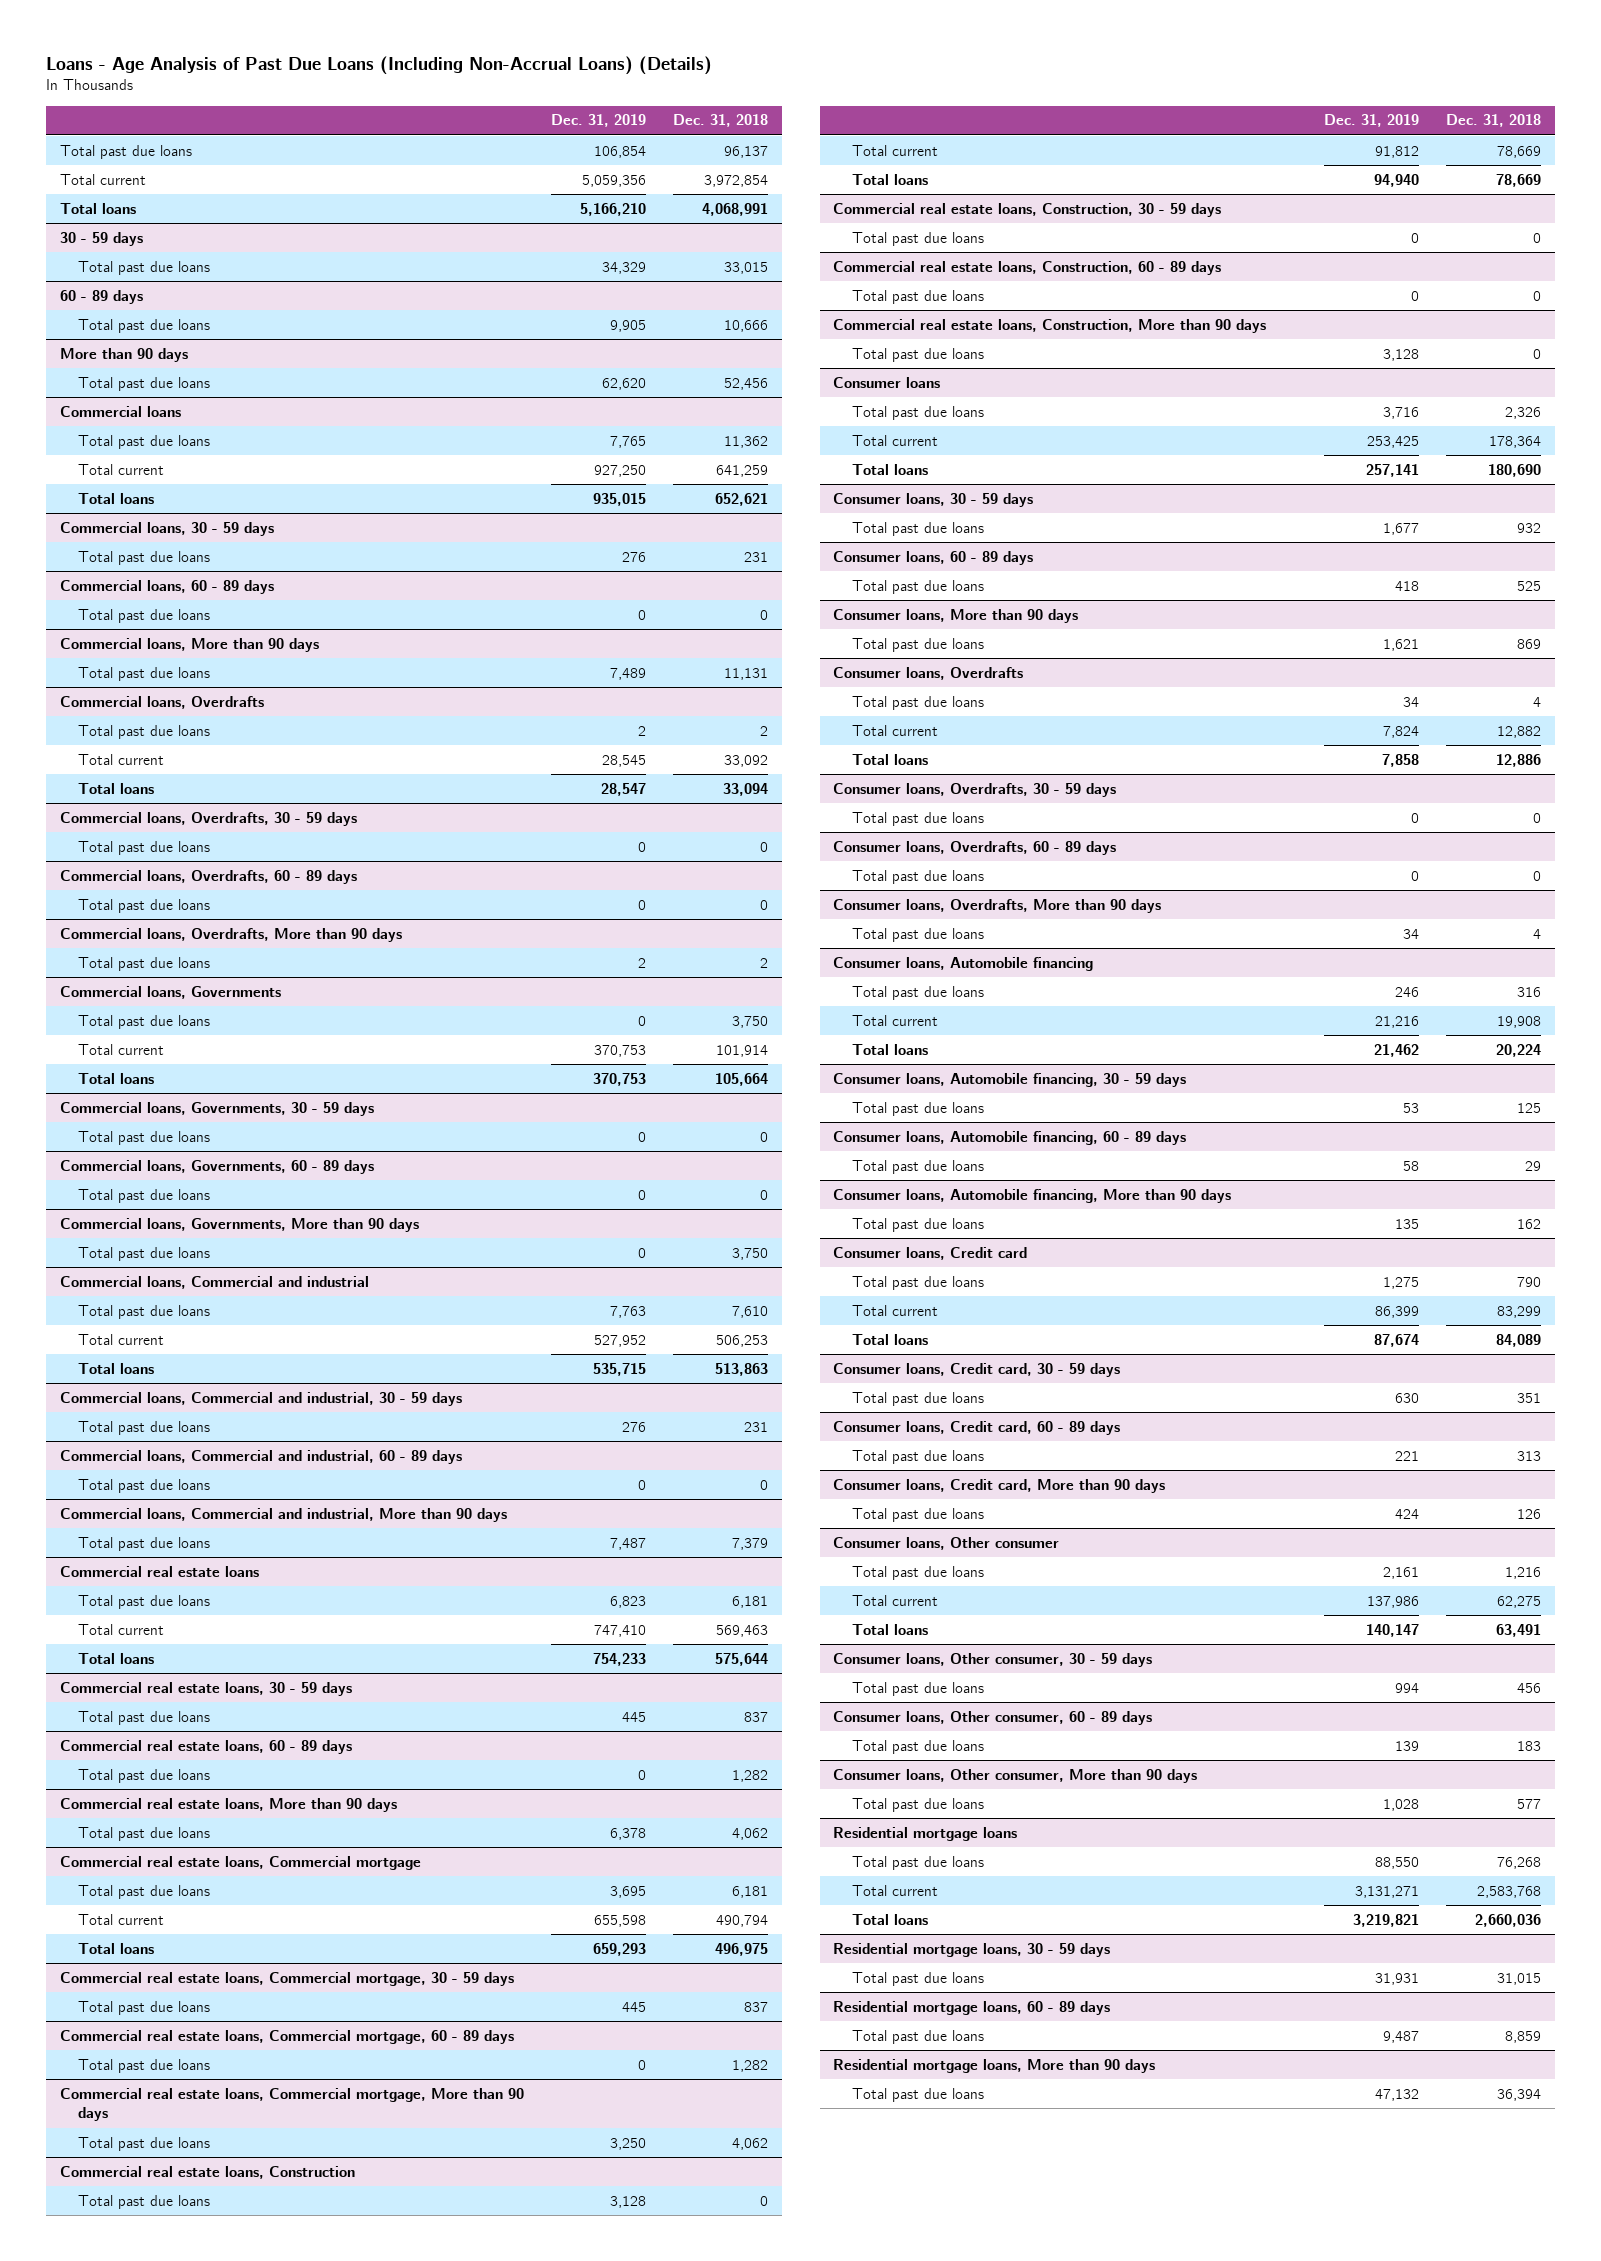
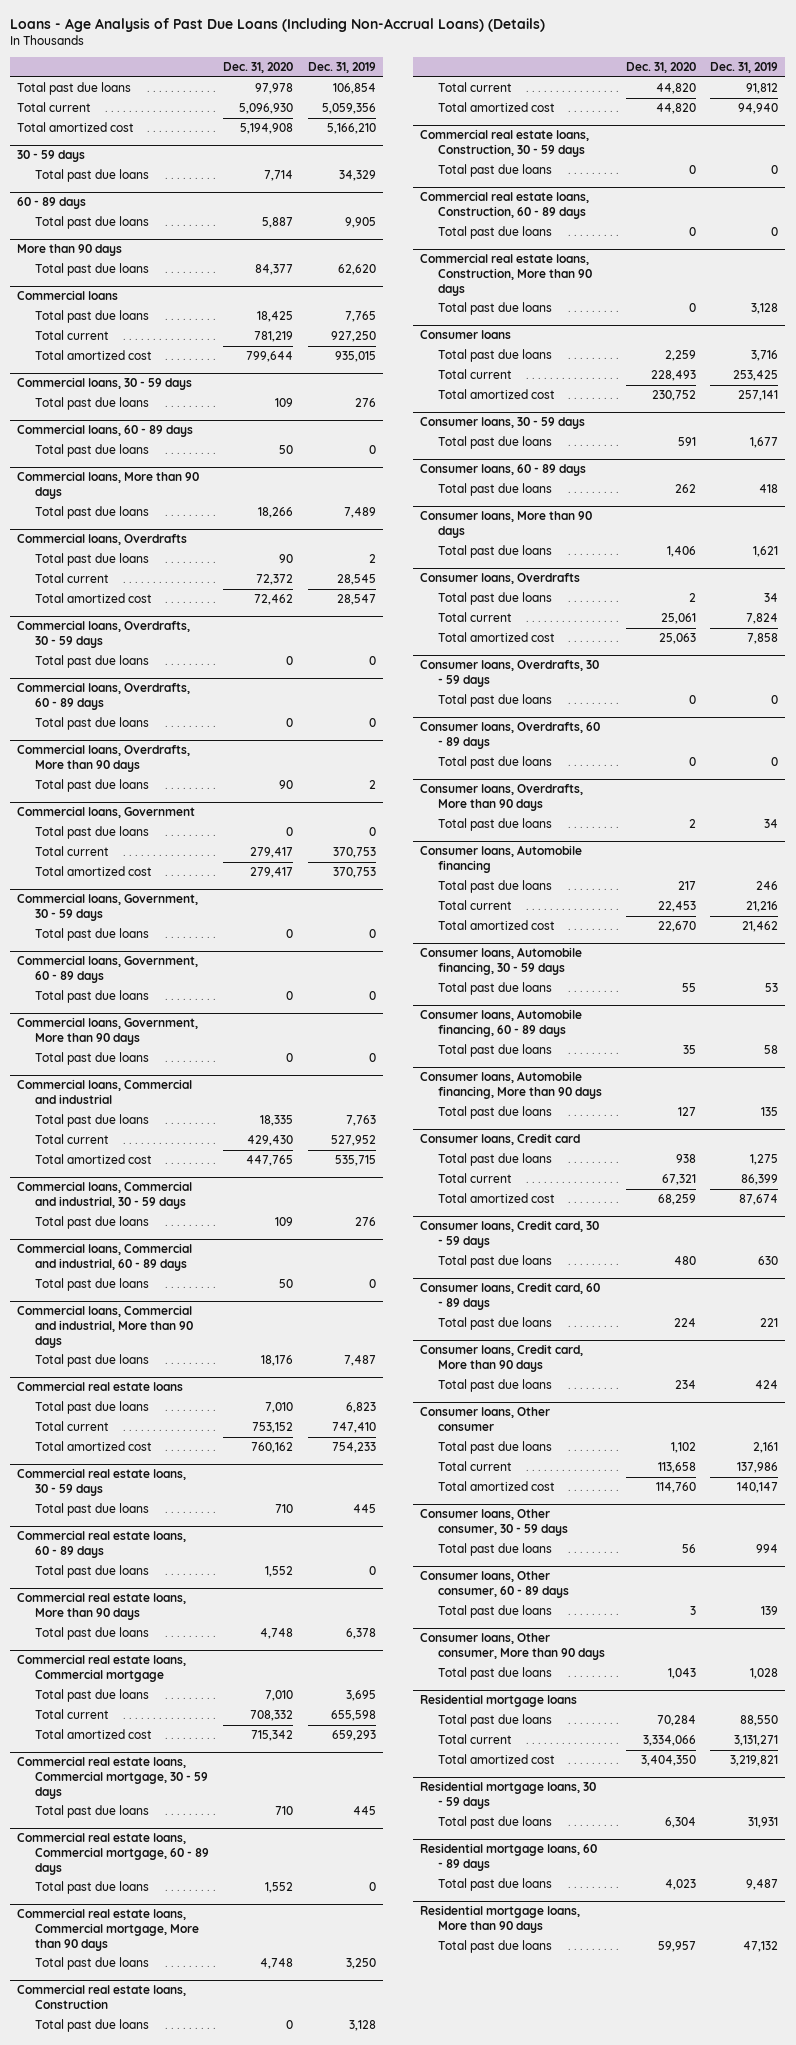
[673,114,769,128] Dec. 31, 2018 -> none
none -> [223,62,294,74] Dec. 31, 2020
[59,202,136,214] Total loans -> [17,122,135,133] Total amortized cost
[78,492,155,504] Total loans -> [35,350,153,361] Total amortized cost
[78,782,155,794] Total loans -> [35,593,153,604] Total amortized cost
[59,985,281,999] Commercial loans, Governments -> [17,806,196,819] Commercial loans, Government
[78,1072,155,1084] Total loans -> [35,866,153,877] Total amortized cost
[59,1101,374,1116] Commercial loans, Governments, 30 - 59 days -> [17,893,199,921] Commercial loans, Government, 30 - 59 days
[59,1159,374,1174] Commercial loans, Governments, 60 - 89 days -> [17,955,199,983] Commercial loans, Government, 60 - 89 days
[59,1217,419,1232] Commercial loans, Governments, More than 90 days -> [17,1017,199,1045] Commercial loans, Government, More than 90 days
[78,1362,155,1374] Total loans -> [35,1154,153,1165] Total amortized cost
[78,1652,155,1664] Total loans -> [35,1441,153,1452] Total amortized cost
[78,1942,155,1954] Total loans -> [35,1729,153,1740] Total amortized cost
[851,173,928,185] Total loans -> [437,102,555,113] Total amortized cost
[851,463,928,475] Total loans -> [437,389,555,400] Total amortized cost
[851,753,928,765] Total loans -> [437,632,555,643] Total amortized cost
[851,1043,928,1055] Total loans -> [437,920,555,931] Total amortized cost
[851,1333,928,1345] Total loans -> [437,1193,555,1204] Total amortized cost
[851,1623,928,1635] Total loans -> [437,1481,555,1492] Total amortized cost
[851,1913,928,1925] Total loans -> [437,1754,555,1765] Total amortized cost

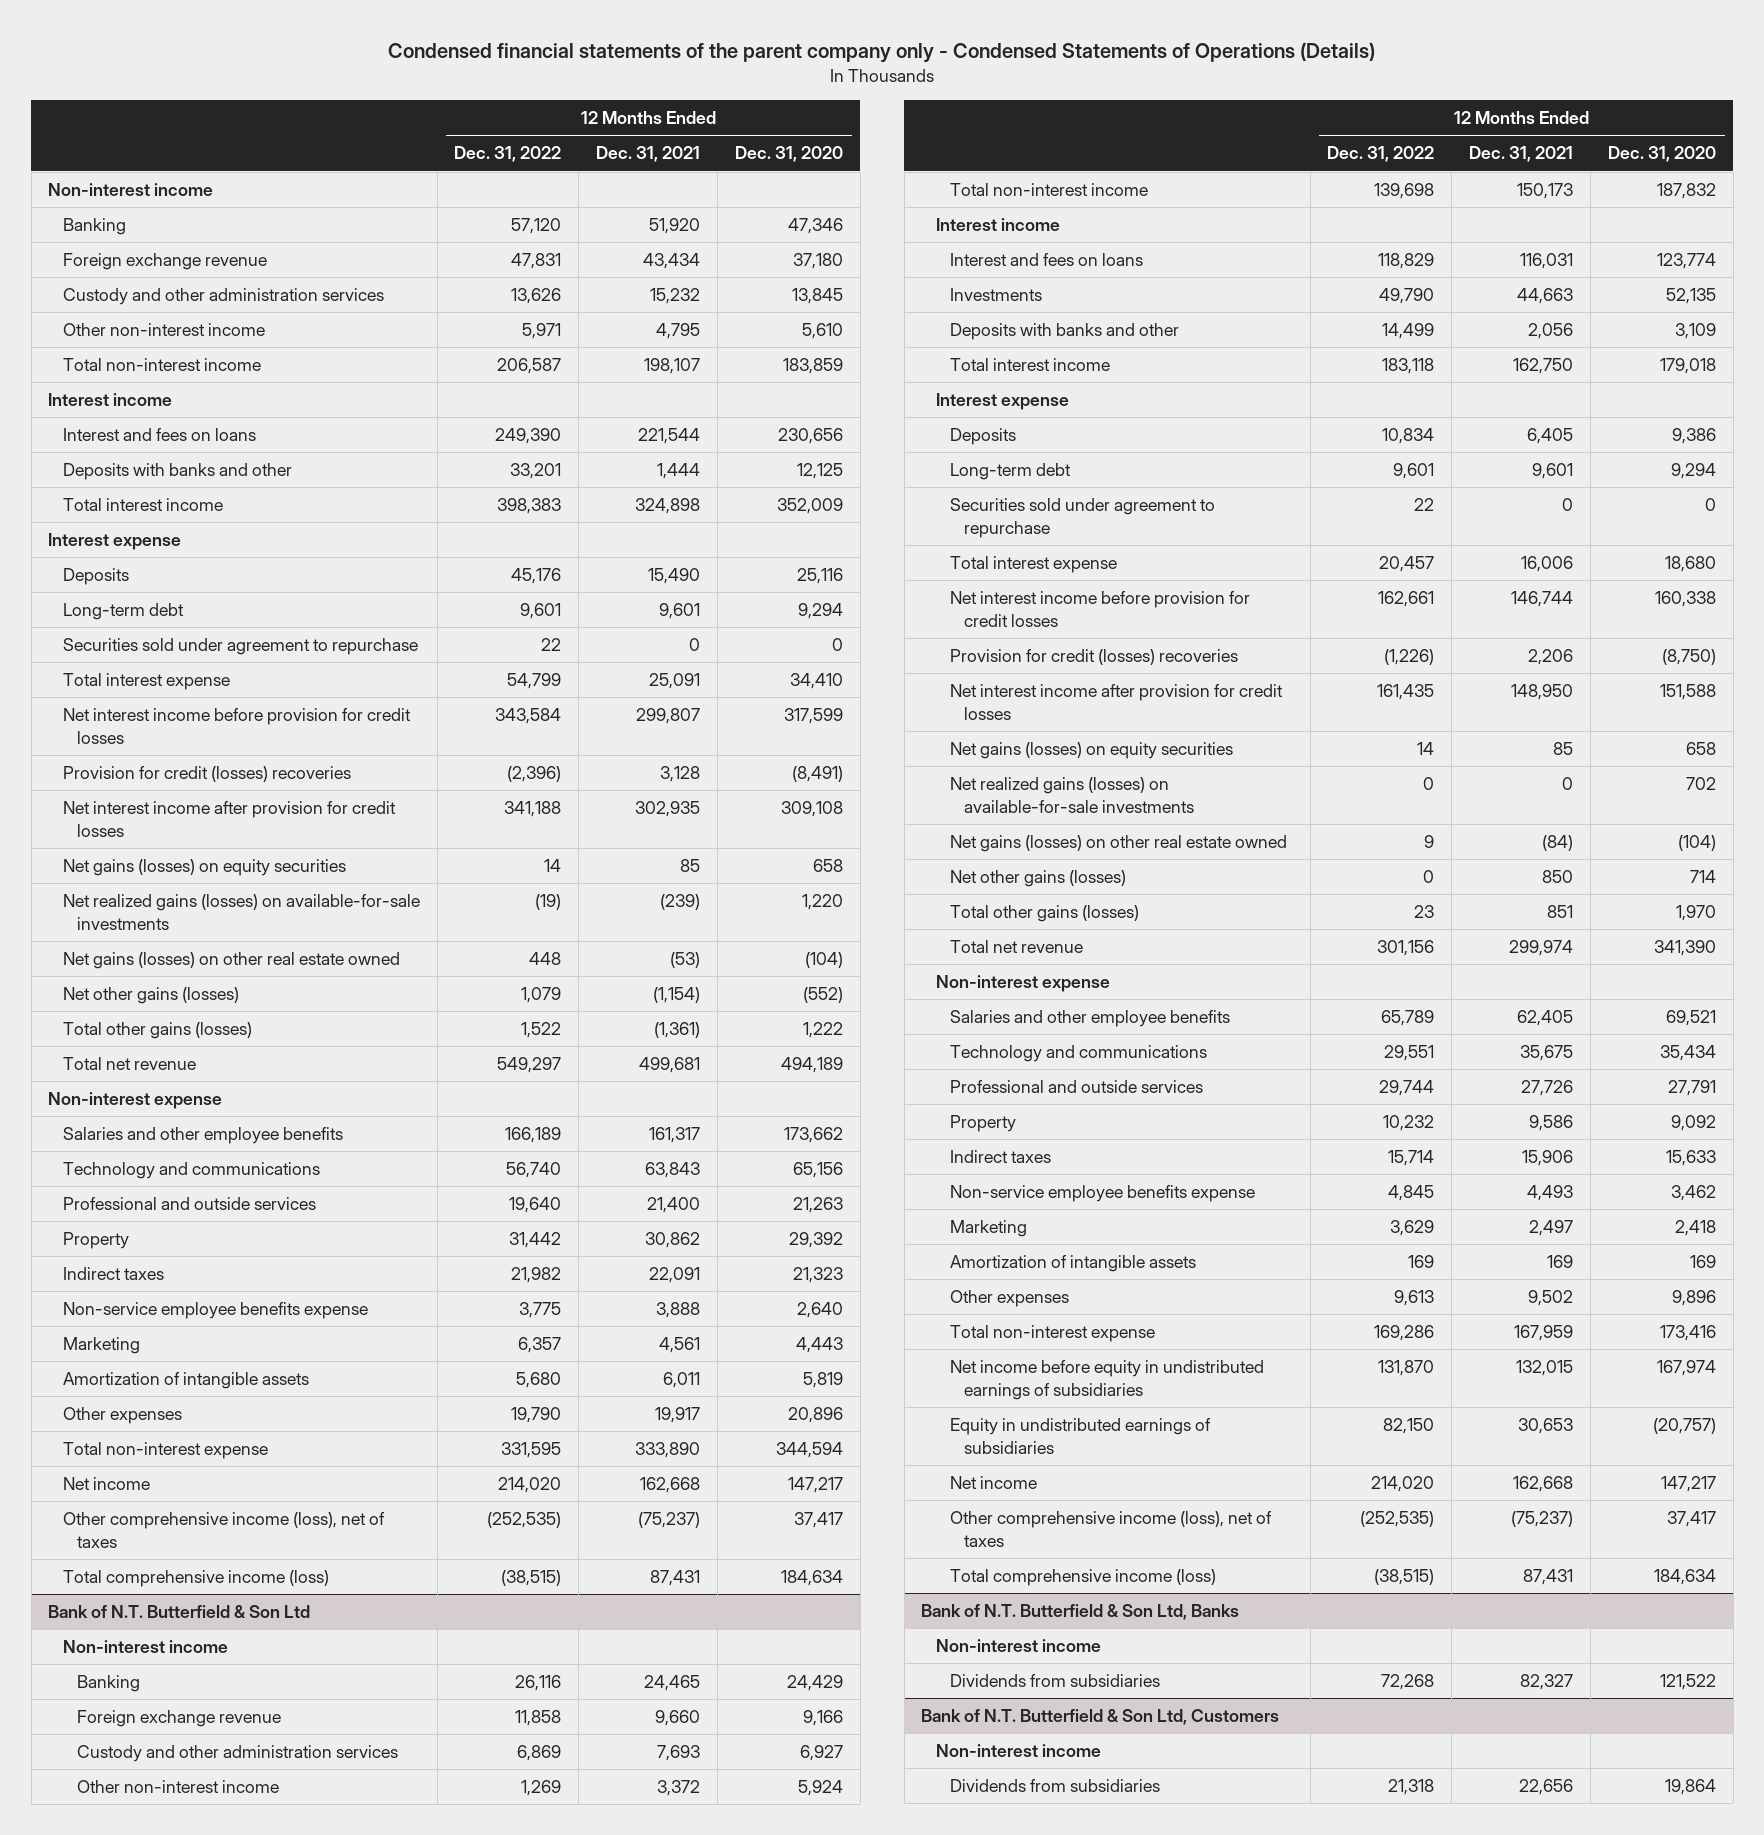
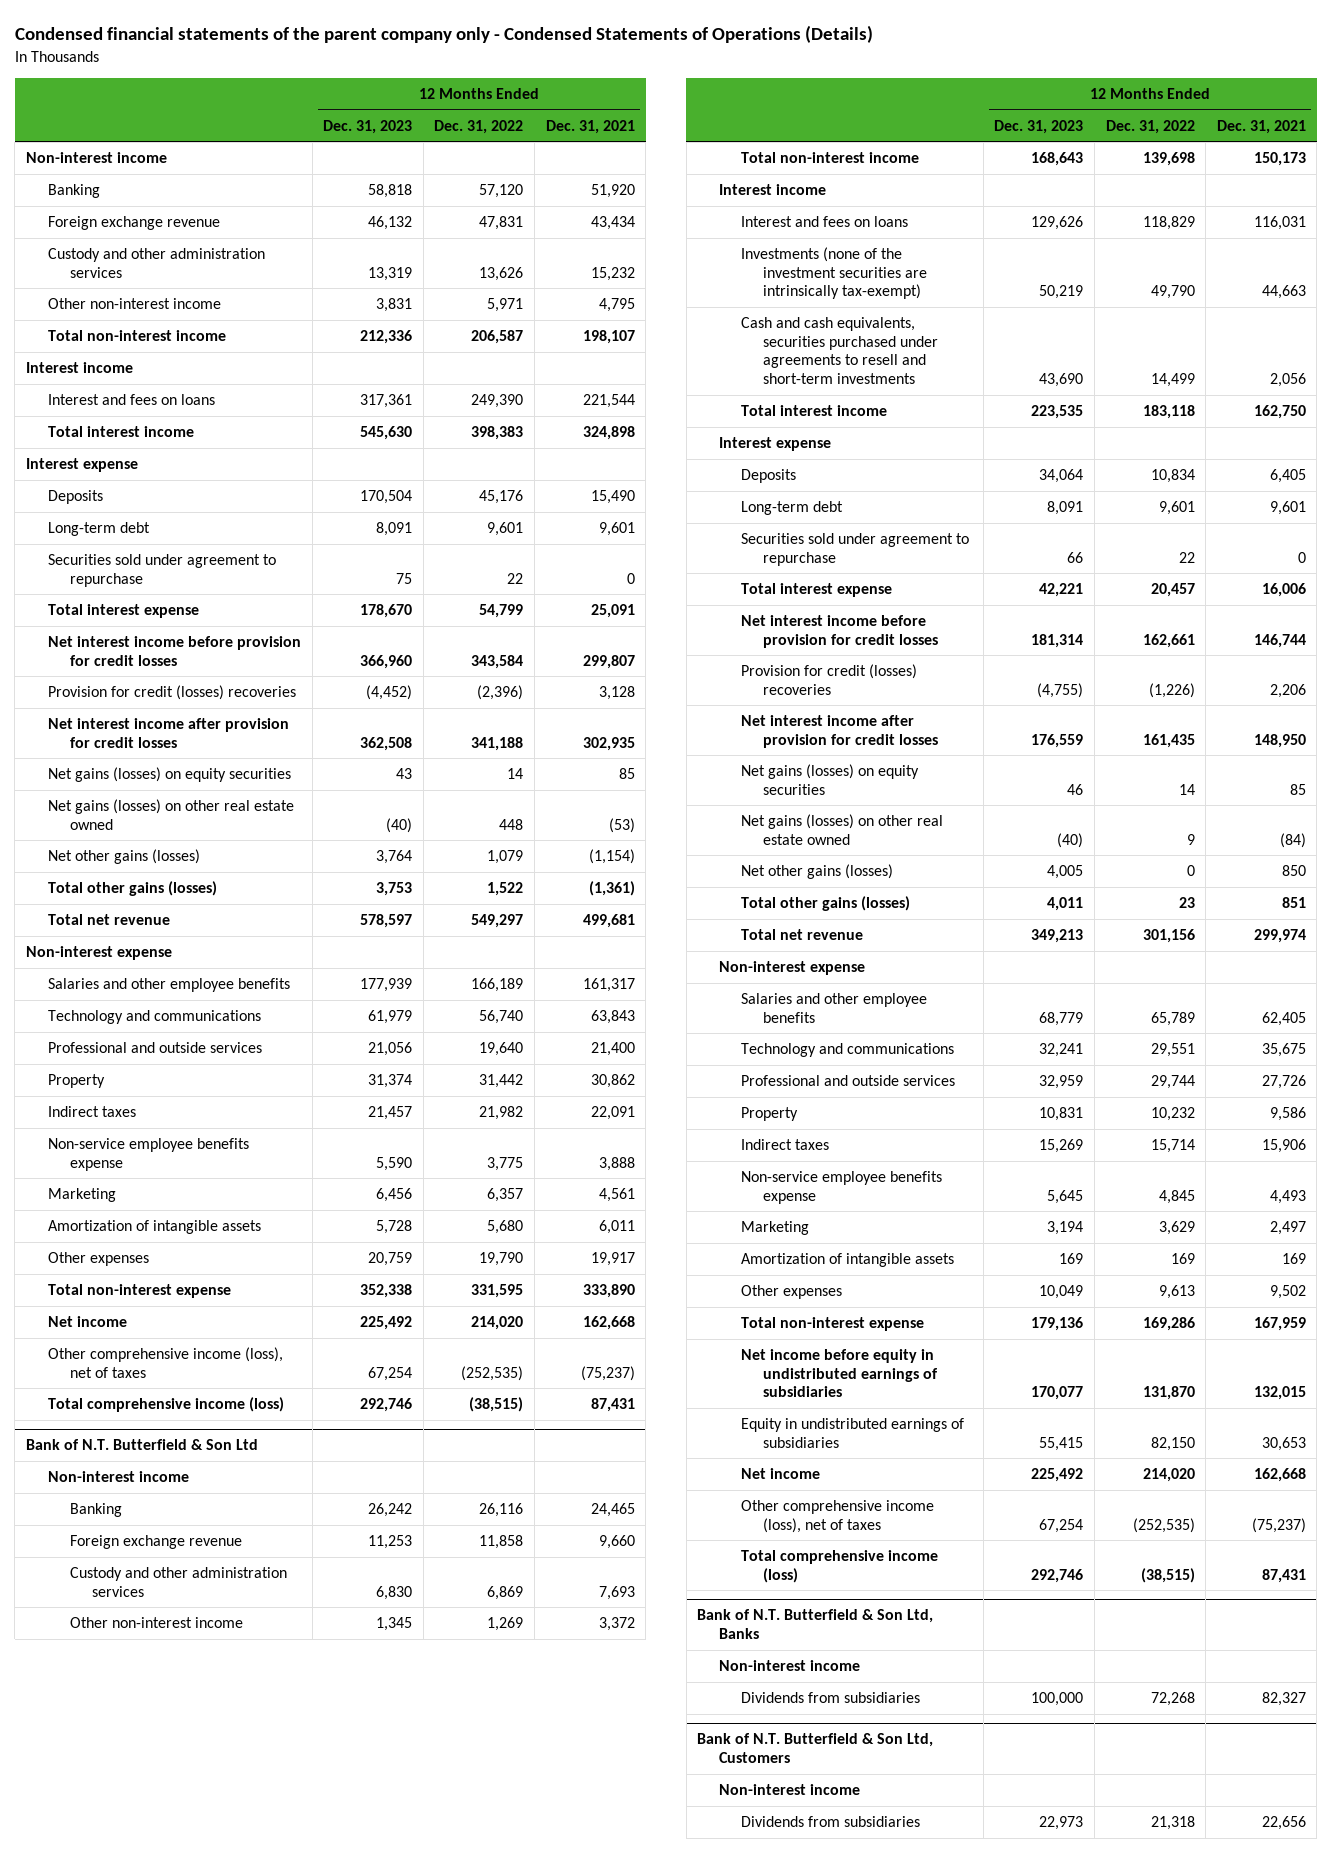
[734,146,843,163] Dec. 31, 2020 -> none
none -> [323,119,413,134] Dec. 31, 2023
[62,463,292,481] Deposits with banks and other -> none
[62,894,420,930] Net realized gains (losses) on available-for-sale investments -> none
[950,288,1043,302] Investments -> [741,247,928,300] Investments (none of the investment securities are intrinsically tax-exempt)
[950,323,1180,341] Deposits with banks and other -> [741,317,939,385] Cash and cash equivalents, securities purchased under agreements to resell and short-term investments
[950,777,1195,813] Net realized gains (losses) on available-for-sale investments -> none

